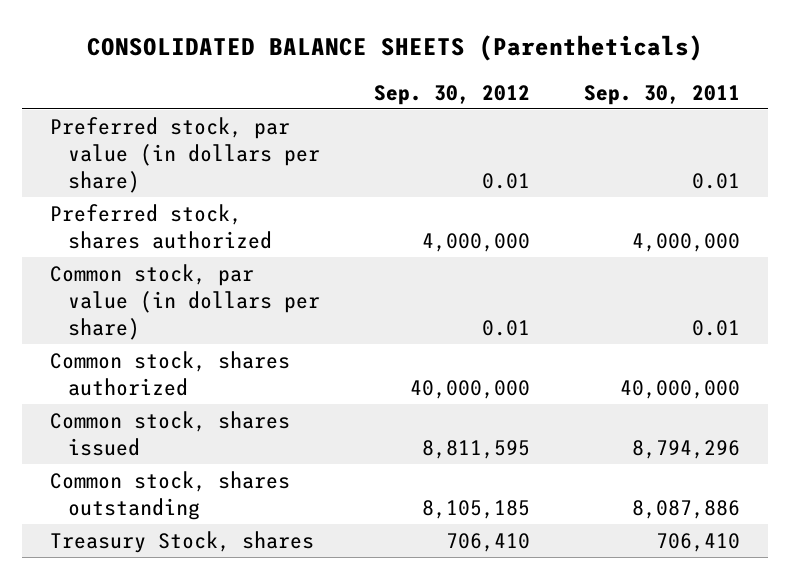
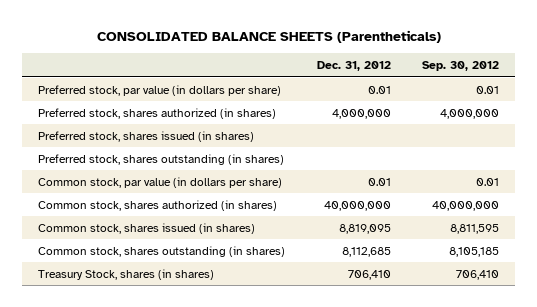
[584,84,741,105] Sep. 30, 2011 -> none
none -> [316,60,391,71] Dec. 31, 2012
[49,203,272,249] Preferred stock, shares authorized -> [38,107,277,119] Preferred stock, shares authorized (in shares)
none -> [38,130,255,142] Preferred stock, shares issued (in shares)
none -> [38,153,285,165] Preferred stock, shares outstanding (in shares)
[49,350,290,396] Common stock, shares authorized -> [38,199,278,211] Common stock, shares authorized (in shares)
[49,410,290,456] Common stock, shares issued -> [38,222,256,234] Common stock, shares issued (in shares)
[49,470,290,520] Common stock, shares outstanding -> [38,245,286,257] Common stock, shares outstanding (in shares)
[49,530,314,553] Treasury Stock, shares -> [38,268,215,280] Treasury Stock, shares (in shares)

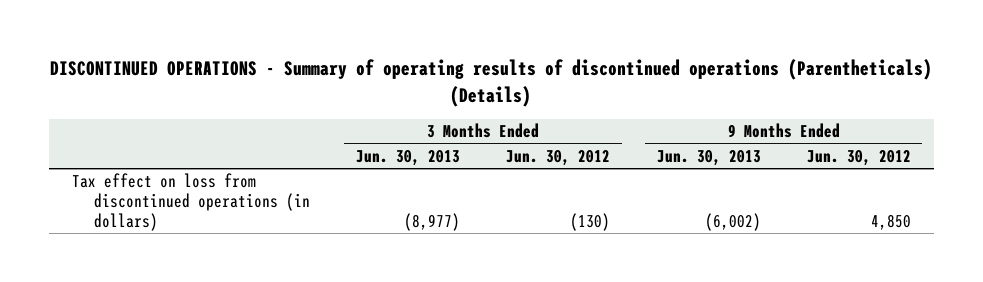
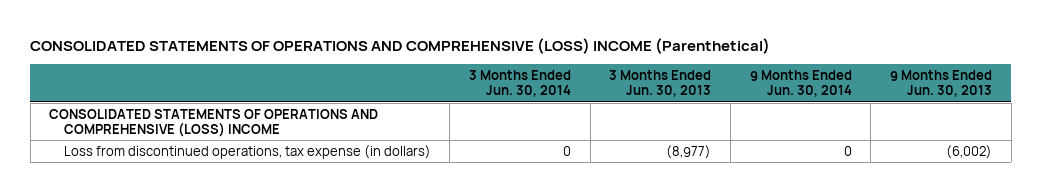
[50,59,933,107] DISCONTINUED OPERATIONS - Summary of operating results of discontinued operations (Parentheticals) (Details) -> [30,37,771,54] CONSOLIDATED STATEMENTS OF OPERATIONS AND COMPREHENSIVE (LOSS) INCOME (Parenthetical)
[506,149,611,166] Jun. 30, 2012 -> none
[806,149,911,166] Jun. 30, 2012 -> none
none -> [469,69,572,98] 3 Months Ended Jun. 30, 2014
none -> [749,69,852,98] 9 Months Ended Jun. 30, 2014
none -> [49,108,379,138] CONSOLIDATED STATEMENTS OF OPERATIONS AND COMPREHENSIVE (LOSS) INCOME
[71,173,310,231] Tax effect on loss from discontinued operations (in dollars) -> [63,144,431,159] Loss from discontinued operations, tax expense (in dollars)

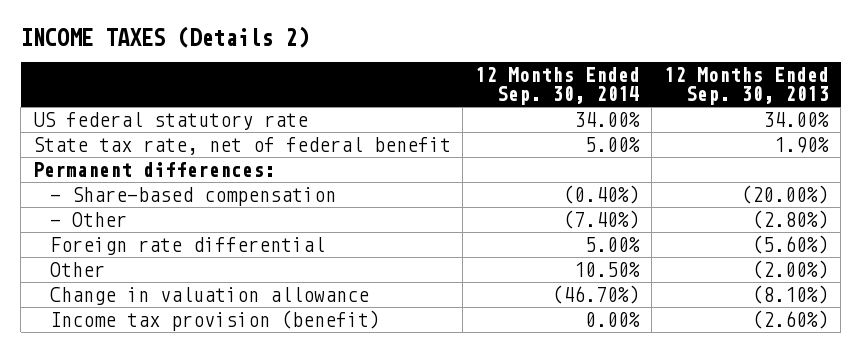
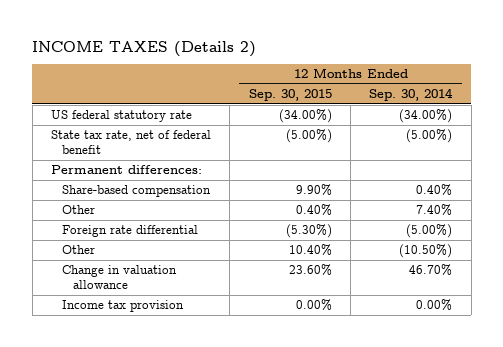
[663,66,829,106] 12 Months Ended Sep. 30, 2013 -> none
none -> [248,89,332,102] Sep. 30, 2015
[573,111,640,127] 34.00% -> [399,109,453,124] (34.00%)
[584,136,640,152] 5.00% -> [406,129,453,144] (5.00%)
[50,186,337,206] - Share-based compensation -> [62,185,212,198] Share-based compensation
[562,184,640,204] (0.40%) -> [416,184,453,197] 0.40%
[50,211,128,227] - Other -> [62,205,96,215] Other
[562,209,640,229] (7.40%) -> [416,204,453,217] 7.40%
[584,236,640,252] 5.00% -> [406,224,453,239] (5.00%)
[573,261,640,277] 10.50% -> [399,244,453,259] (10.50%)
[551,284,640,304] (46.70%) -> [409,264,453,277] 46.70%
[50,309,381,331] Income tax provision (benefit) -> [62,300,185,313] Income tax provision

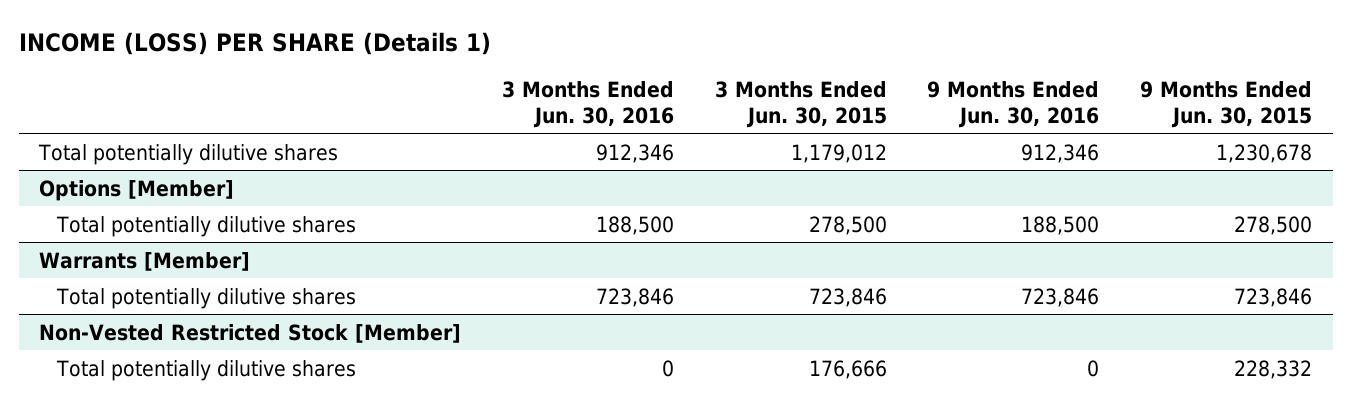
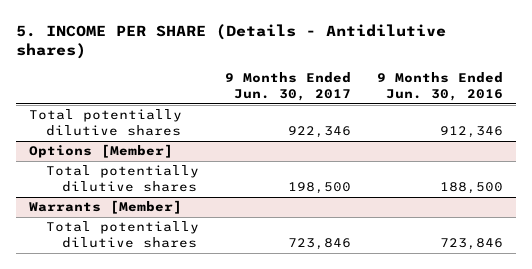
[18,31,491,55] INCOME (LOSS) PER SHARE (Details 1) -> [16,23,447,60] 5. INCOME PER SHARE (Details - Antidilutive shares)
[501,80,674,128] 3 Months Ended Jun. 30, 2016 -> none
[714,80,887,128] 3 Months Ended Jun. 30, 2015 -> none
[1140,80,1313,128] 9 Months Ended Jun. 30, 2015 -> none
none -> [224,72,351,102] 9 Months Ended Jun. 30, 2017
[39,323,462,343] Non-Vested Restricted Stock [Member] -> none
[56,359,357,381] Total potentially dilutive shares -> none

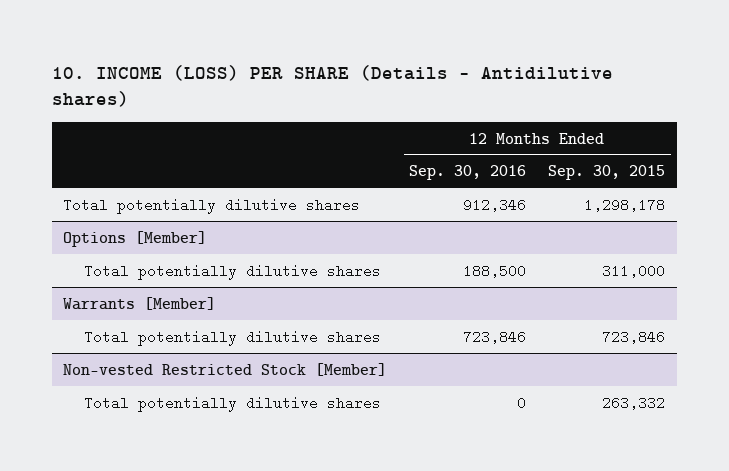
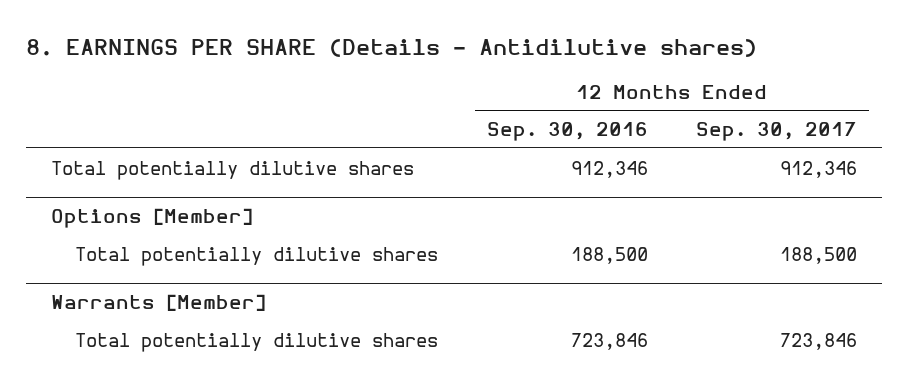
[52,64,614,108] 10. INCOME (LOSS) PER SHARE (Details - Antidilutive shares) -> [26,38,758,57] 8. EARNINGS PER SHARE (Details - Antidilutive shares)
[548,165,666,181] Sep. 30, 2015 -> none
none -> [696,121,858,141] Sep. 30, 2017
[63,362,388,376] Non-vested Restricted Stock [Member] -> none
[83,395,381,412] Total potentially dilutive shares -> none

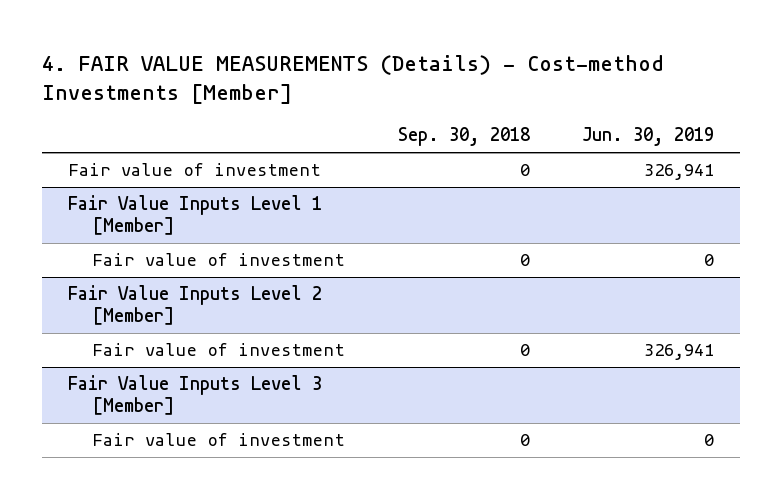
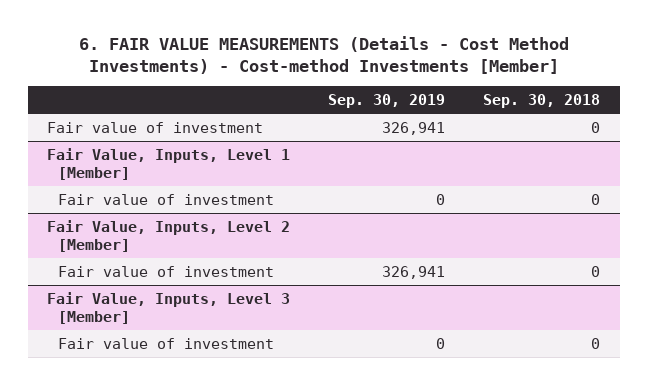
[41,54,664,104] 4. FAIR VALUE MEASUREMENTS (Details) - Cost-method Investments [Member] -> [78,36,569,75] 6. FAIR VALUE MEASUREMENTS (Details - Cost Method Investments) - Cost-method Investments [Member]
[582,127,715,147] Jun. 30, 2019 -> none
none -> [328,94,446,109] Sep. 30, 2019
[68,195,323,236] Fair Value Inputs Level 1 [Member] -> [46,147,290,180] Fair Value, Inputs, Level 1 [Member]
[68,285,323,326] Fair Value Inputs Level 2 [Member] -> [46,219,290,252] Fair Value, Inputs, Level 2 [Member]
[68,375,323,416] Fair Value Inputs Level 3 [Member] -> [46,291,290,324] Fair Value, Inputs, Level 3 [Member]

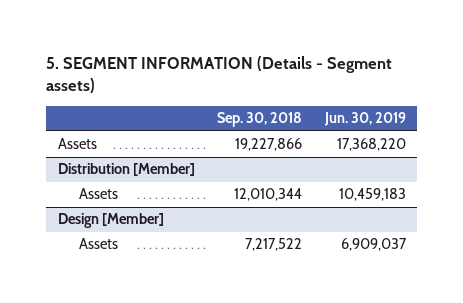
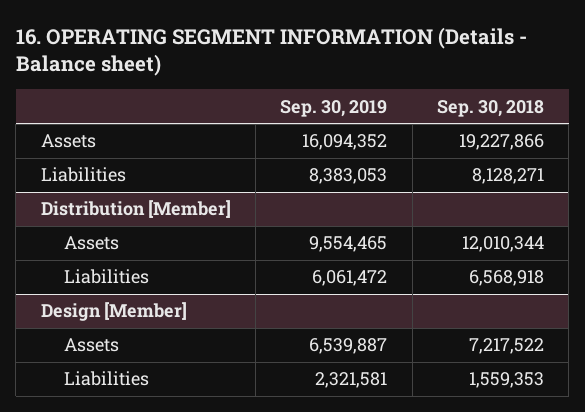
[46,55,393,94] 5. SEGMENT INFORMATION (Details - Segment assets) -> [15,26,527,77] 16. OPERATING SEGMENT INFORMATION (Details - Balance sheet)
[323,112,406,127] Jun. 30, 2019 -> none
none -> [280,99,388,117] Sep. 30, 2019
none -> [40,167,126,183] Liabilities
none -> [64,269,150,285] Liabilities
none -> [64,371,150,387] Liabilities

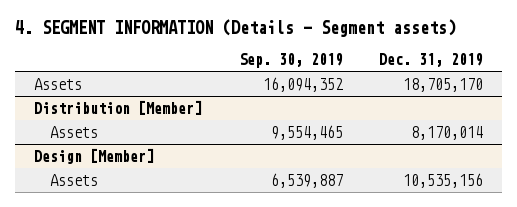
[15,26,527,77] 16. OPERATING SEGMENT INFORMATION (Details - Balance sheet) -> [15,19,457,38] 4. SEGMENT INFORMATION (Details - Segment assets)
[437,99,545,117] Sep. 30, 2018 -> none
none -> [379,52,484,67] Dec. 31, 2019
[40,167,126,183] Liabilities -> none
[64,269,150,285] Liabilities -> none
[64,371,150,387] Liabilities -> none

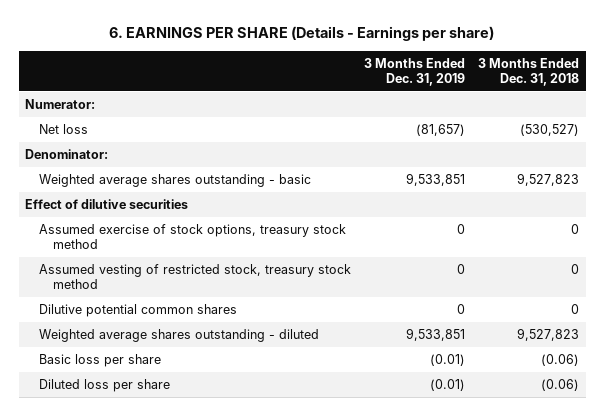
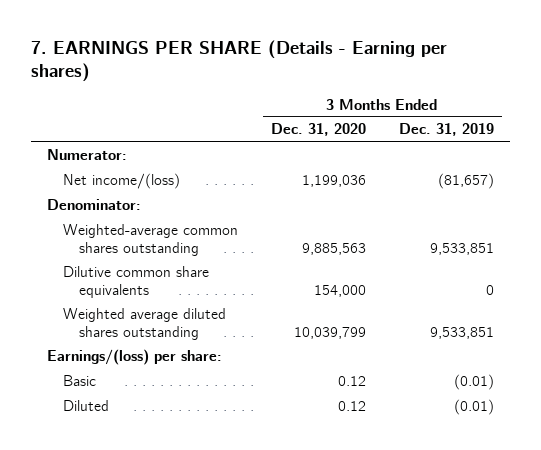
[109,26,495,42] 6. EARNINGS PER SHARE (Details - Earnings per share) -> [30,40,447,83] 7. EARNINGS PER SHARE (Details - Earning per shares)
[478,57,580,86] 3 Months Ended Dec. 31, 2018 -> none
none -> [270,123,366,137] Dec. 31, 2020
[39,124,89,135] Net loss -> [62,173,180,190] Net income/(loss)
[25,199,189,210] Effect of dilutive securities -> none
[39,224,347,250] Assumed exercise of stock options, treasury stock method -> none
[39,264,352,290] Assumed vesting of restricted stock, treasury stock method -> none
[39,174,312,188] Weighted average shares outstanding - basic -> [62,224,238,257] Weighted-average common shares outstanding
[39,304,238,318] Dilutive potential common shares -> [62,266,209,299] Dilutive common share equivalents
[39,329,320,343] Weighted average shares outstanding - diluted -> [62,308,226,341] Weighted average diluted shares outstanding
none -> [47,349,223,366] Earnings/(loss) per share:
[39,354,162,368] Basic loss per share -> [62,375,96,387] Basic
[39,379,171,393] Diluted loss per share -> [62,400,109,412] Diluted

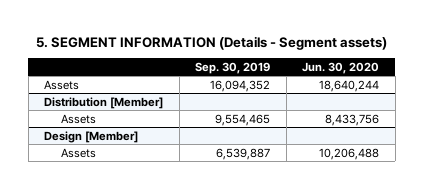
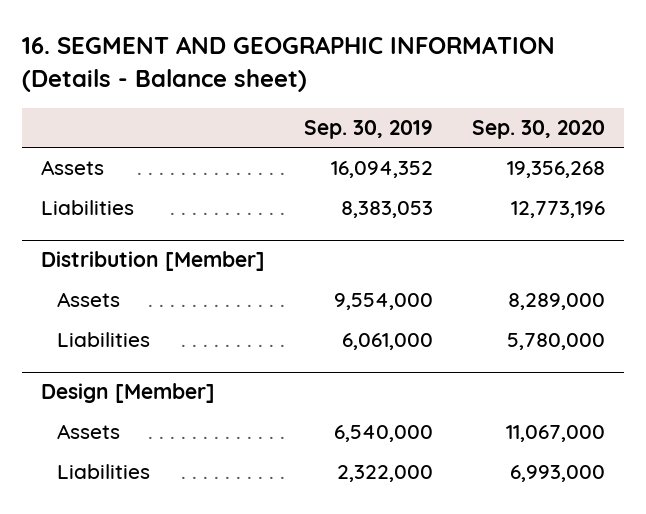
[35,35,387,50] 5. SEGMENT INFORMATION (Details - Segment assets) -> [21,36,555,92] 16. SEGMENT AND GEOGRAPHIC INFORMATION (Details - Balance sheet)
[302,61,380,74] Jun. 30, 2020 -> none
none -> [471,120,605,140] Sep. 30, 2020
none -> [41,200,135,216] Liabilities
[215,113,271,126] 9,554,465 -> [333,293,433,311] 9,554,000
none -> [56,332,150,348] Liabilities
[216,147,271,160] 6,539,887 -> [333,425,433,443] 6,540,000
none -> [56,464,150,480] Liabilities

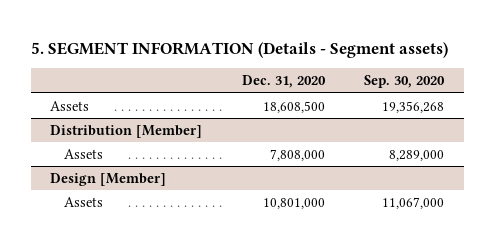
[21,36,555,92] 16. SEGMENT AND GEOGRAPHIC INFORMATION (Details - Balance sheet) -> [30,41,448,58] 5. SEGMENT INFORMATION (Details - Segment assets)
[303,120,433,140] Sep. 30, 2019 -> none
none -> [241,75,326,89] Dec. 31, 2020
[41,200,135,216] Liabilities -> none
[56,332,150,348] Liabilities -> none
[56,464,150,480] Liabilities -> none

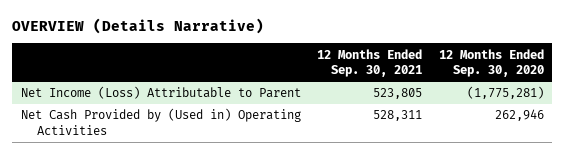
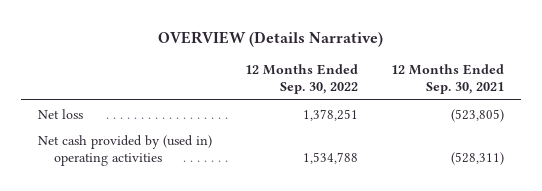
[439,48,545,78] 12 Months Ended Sep. 30, 2020 -> none
none -> [244,64,358,95] 12 Months Ended Sep. 30, 2022
[20,86,301,100] Net Income (Loss) Attributable to Parent -> [37,108,83,119] Net loss
[373,88,423,100] 523,805 -> [451,108,505,122] (523,805)
[20,108,301,136] Net Cash Provided by (Used in) Operating Activities -> [37,134,212,166] Net cash provided by (used in) operating activities
[373,110,423,122] 528,311 -> [451,151,505,165] (528,311)

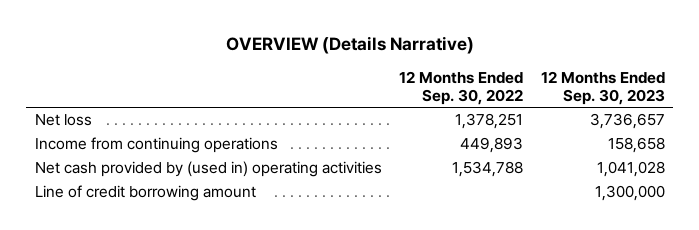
[391,64,505,95] 12 Months Ended Sep. 30, 2021 -> none
none -> [540,70,665,106] 12 Months Ended Sep. 30, 2023
none -> [34,137,278,154] Income from continuing operations
none -> [34,185,256,202] Line of credit borrowing amount

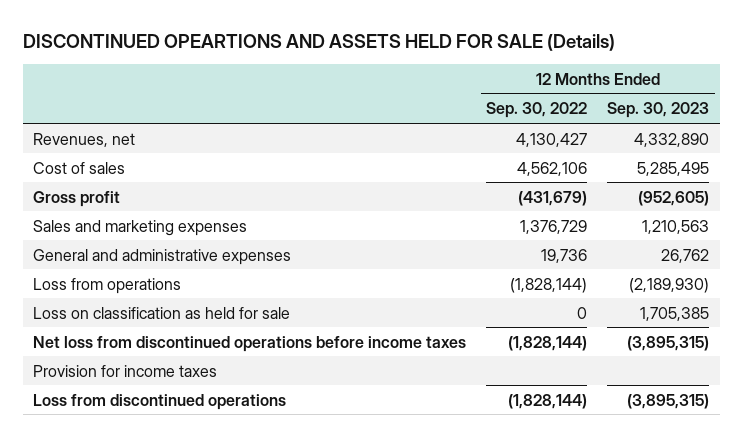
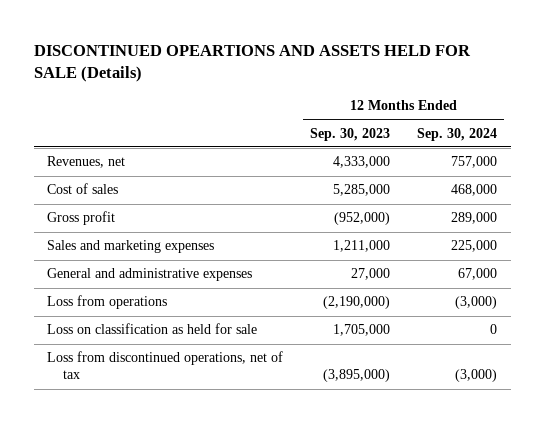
[486,102,588,119] Sep. 30, 2022 -> none
none -> [417,127,498,141] Sep. 30, 2024
[33,335,467,352] Net loss from discontinued operations before income taxes -> none
[33,364,218,377] Provision for income taxes -> none
[634,132,710,147] 4,332,890 -> [333,156,391,169] 4,333,000
[637,161,710,176] 5,285,495 -> [333,184,391,197] 5,285,000
[638,190,710,206] (952,605) -> [334,212,391,226] (952,000)
[642,219,710,234] 1,210,563 -> [333,240,391,253] 1,211,000
[661,248,710,263] 26,762 -> [351,268,391,281] 27,000
[629,277,710,293] (2,189,930) -> [323,296,391,310] (2,190,000)
[640,306,710,321] 1,705,385 -> [333,324,391,337] 1,705,000
[33,393,287,410] Loss from discontinued operations -> [47,351,284,380] Loss from discontinued operations, net of tax
[627,393,710,409] (3,895,315) -> [323,369,391,383] (3,895,000)

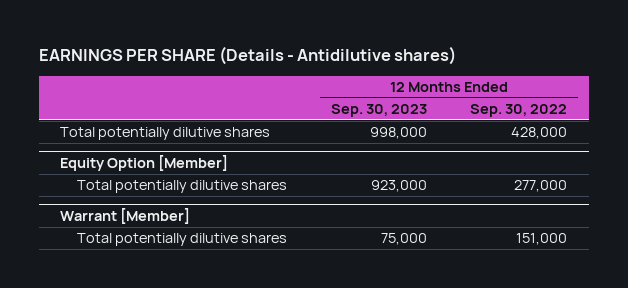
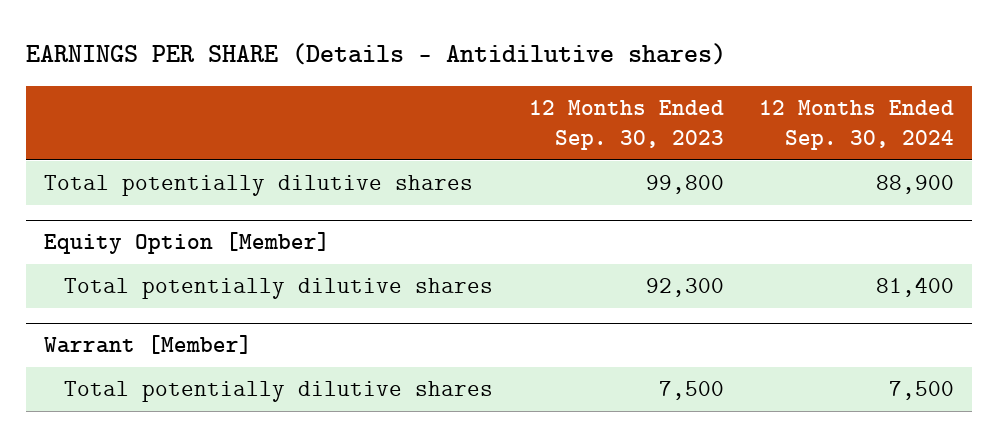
[470,104,568,118] Sep. 30, 2022 -> none
none -> [759,99,955,150] 12 Months Ended Sep. 30, 2024
[369,127,427,140] 998,000 -> [645,175,724,195] 99,800
[370,180,427,193] 923,000 -> [645,278,724,298] 92,300
[380,233,427,246] 75,000 -> [658,381,724,401] 7,500

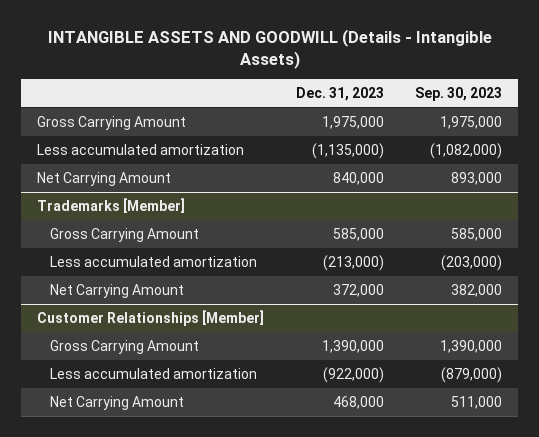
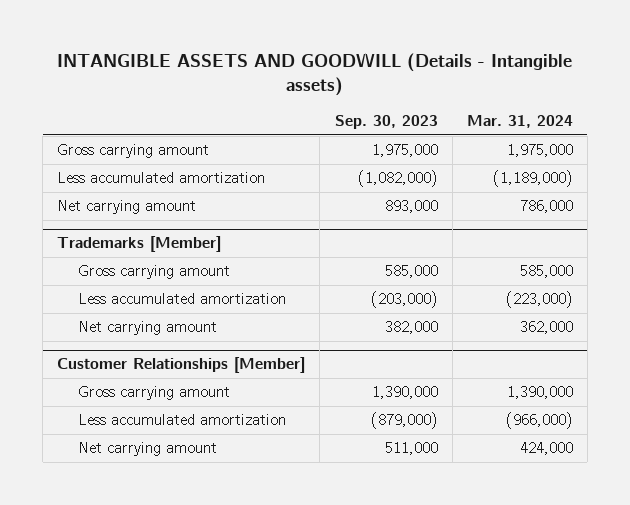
[47,28,492,69] INTANGIBLE ASSETS AND GOODWILL (Details - Intangible Assets) -> [57,52,573,97] INTANGIBLE ASSETS AND GOODWILL (Details - Intangible assets)
[295,86,384,101] Dec. 31, 2023 -> none
none -> [466,115,573,129] Mar. 31, 2024
[36,115,186,130] Gross Carrying Amount -> [57,144,210,159] Gross carrying amount
[36,171,171,186] Net Carrying Amount -> [57,200,197,215] Net carrying amount
[49,227,199,242] Gross Carrying Amount -> [78,265,231,280] Gross carrying amount
[49,283,184,298] Net Carrying Amount -> [78,321,218,336] Net carrying amount
[49,339,199,354] Gross Carrying Amount -> [78,386,231,401] Gross carrying amount
[49,395,184,410] Net Carrying Amount -> [78,442,218,457] Net carrying amount

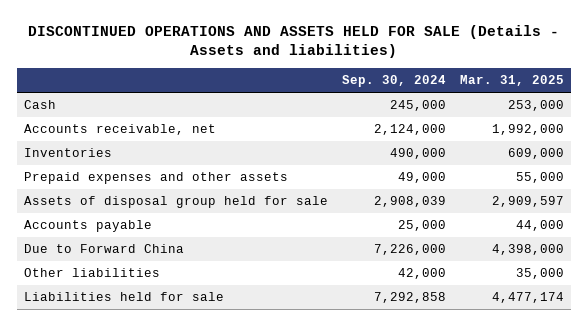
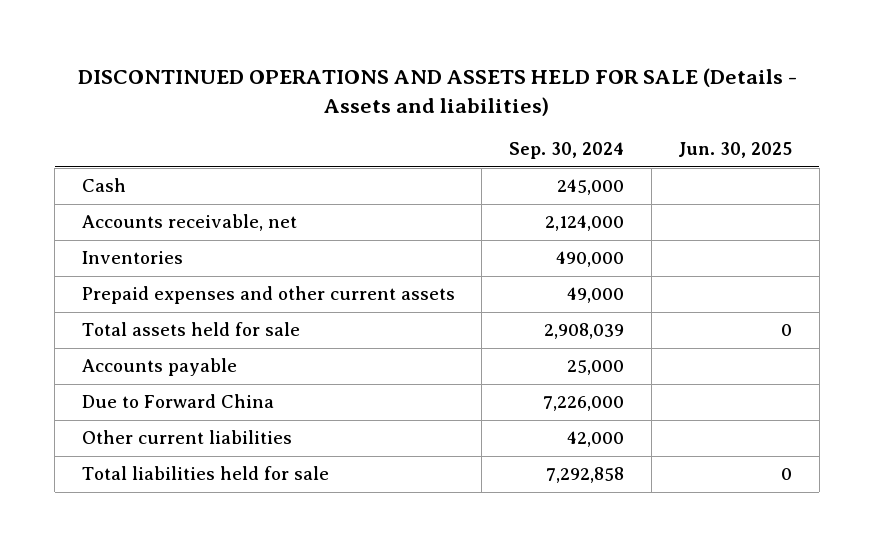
[459,75,564,87] Mar. 31, 2025 -> none
none -> [678,142,793,159] Jun. 30, 2025
[23,172,288,185] Prepaid expenses and other assets -> [81,286,455,305] Prepaid expenses and other current assets
[23,196,328,209] Assets of disposal group held for sale -> [81,322,300,337] Total assets held for sale
[23,268,160,278] Other liabilities -> [81,430,292,445] Other current liabilities
[23,292,224,302] Liabilities held for sale -> [81,466,329,481] Total liabilities held for sale

